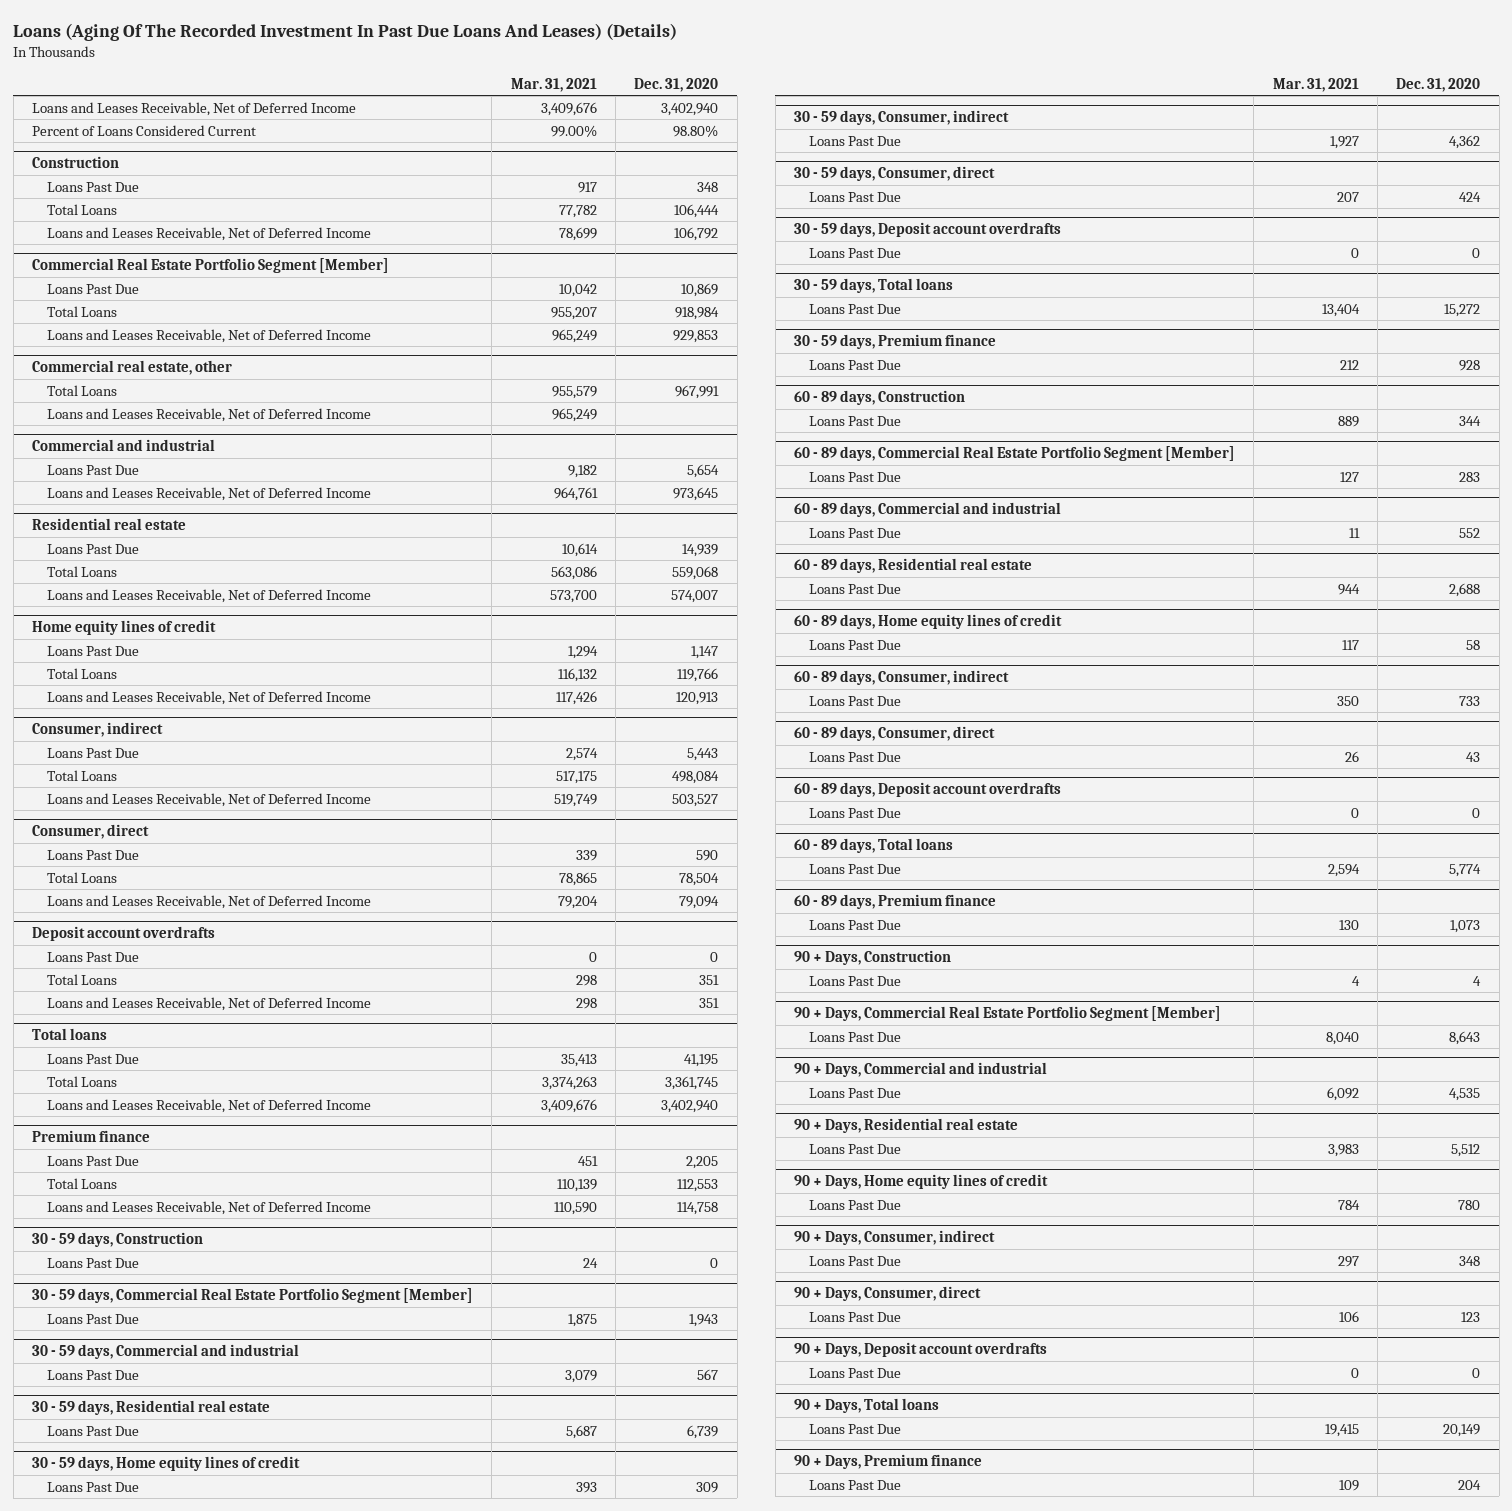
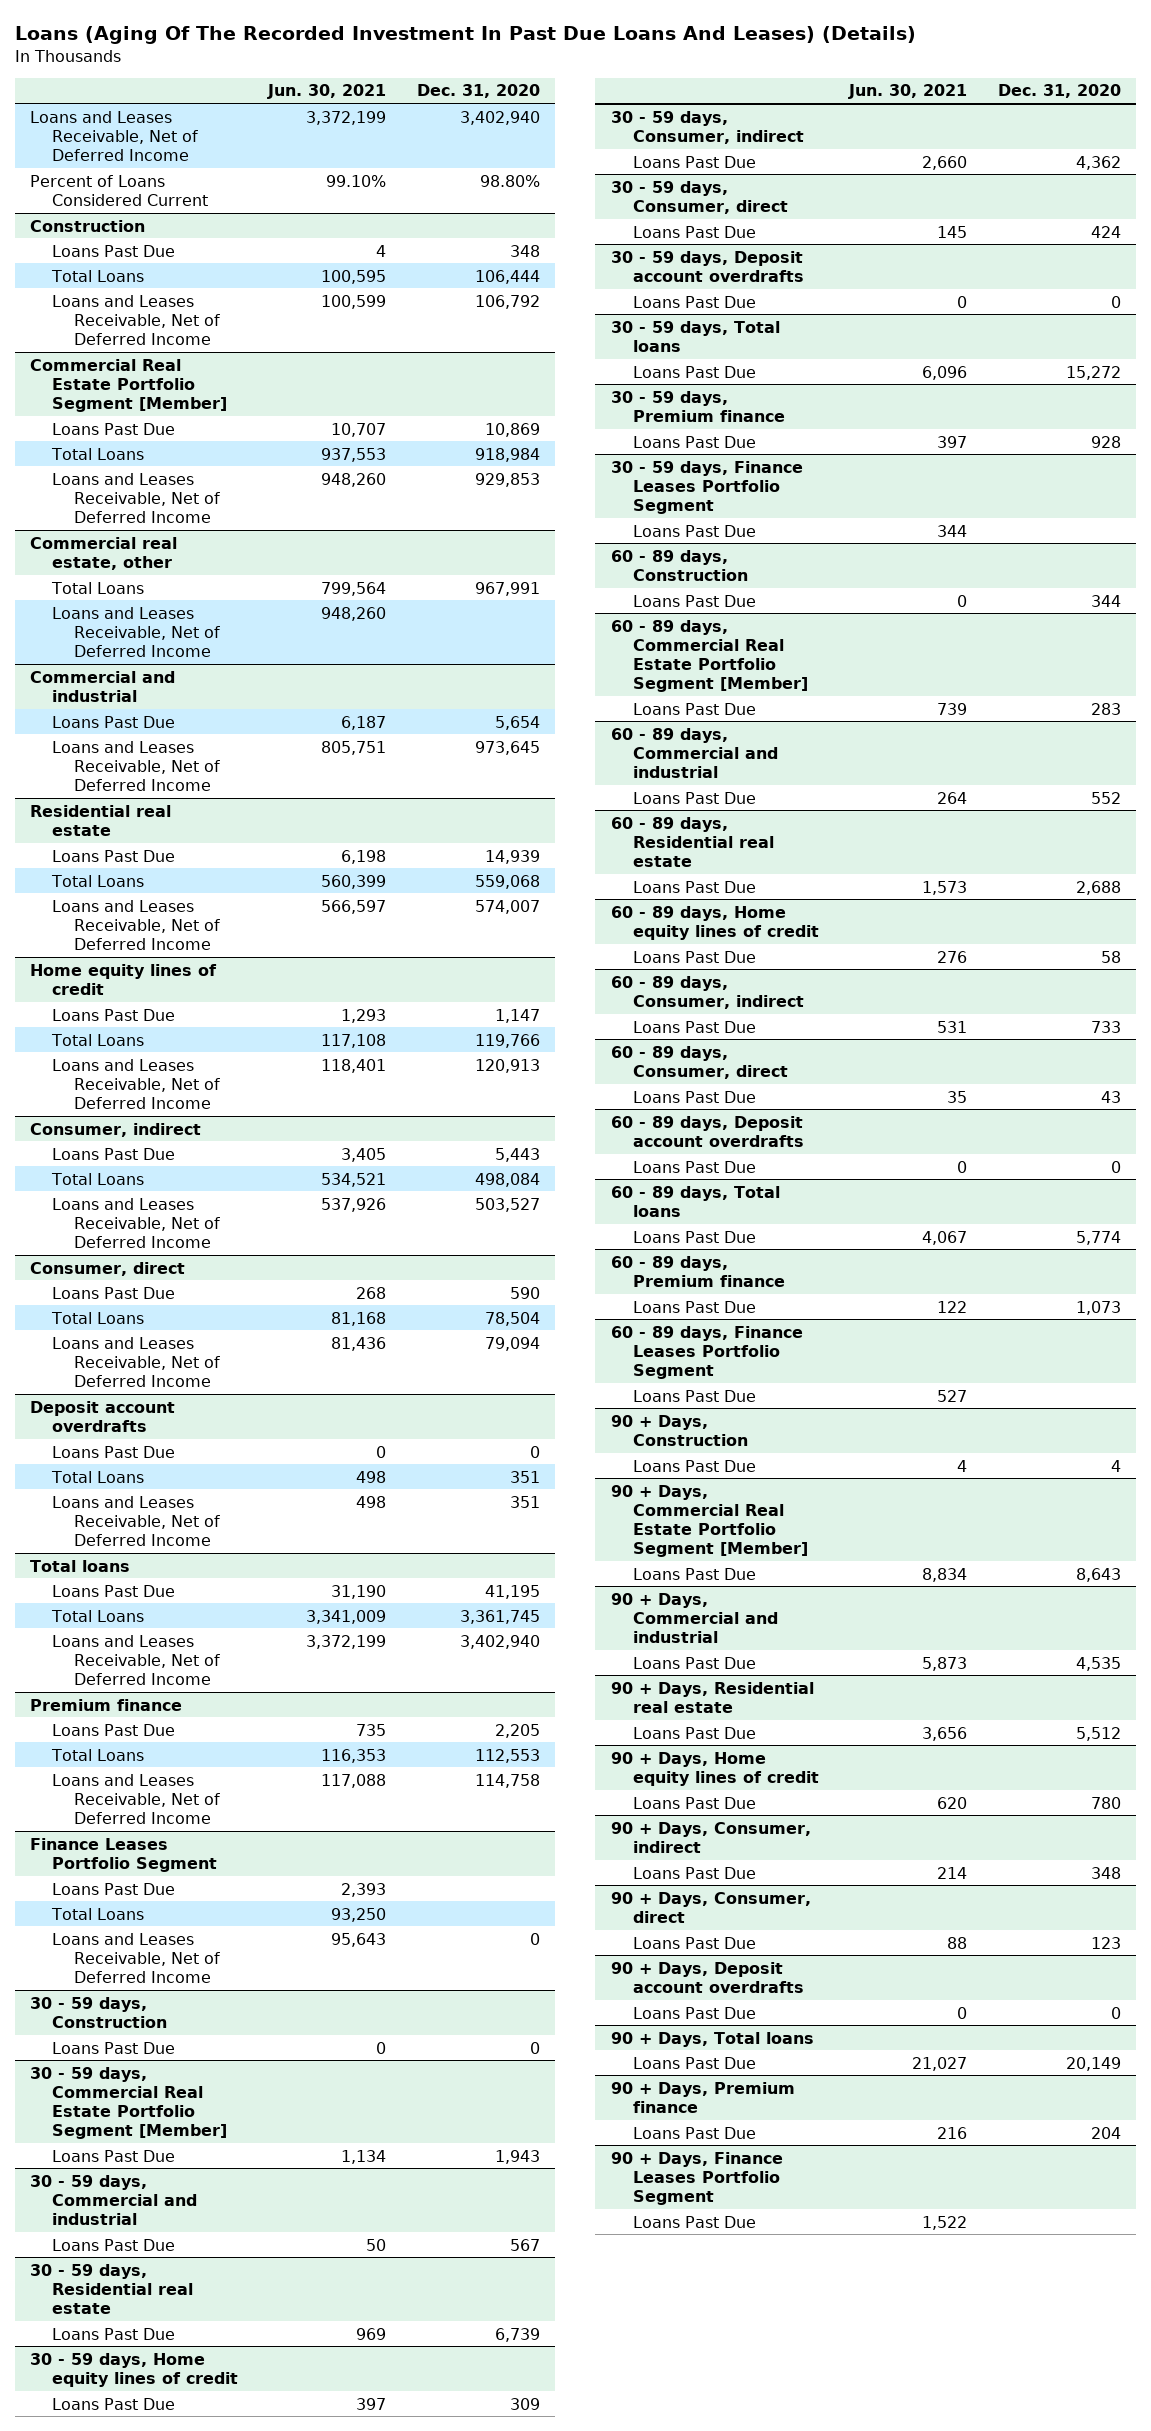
[510,77,597,92] Mar. 31, 2021 -> none
none -> [267,84,387,100] Jun. 30, 2021
none -> [30,1837,217,1872] Finance Leases Portfolio Segment
none -> [51,1882,175,1895] Loans Past Due
none -> [50,1907,144,1920] Total Loans
none -> [51,1932,220,1983] Loans and Leases Receivable, Net of Deferred Income
none -> [610,460,803,514] 30 - 59 days, Finance Leases Portfolio Segment
none -> [632,524,756,537] Loans Past Due
none -> [610,1325,803,1379] 60 - 89 days, Finance Leases Portfolio Segment
none -> [632,1389,756,1402] Loans Past Due
none -> [610,2151,783,2205] 90 + Days, Finance Leases Portfolio Segment
none -> [632,2215,756,2228] Loans Past Due

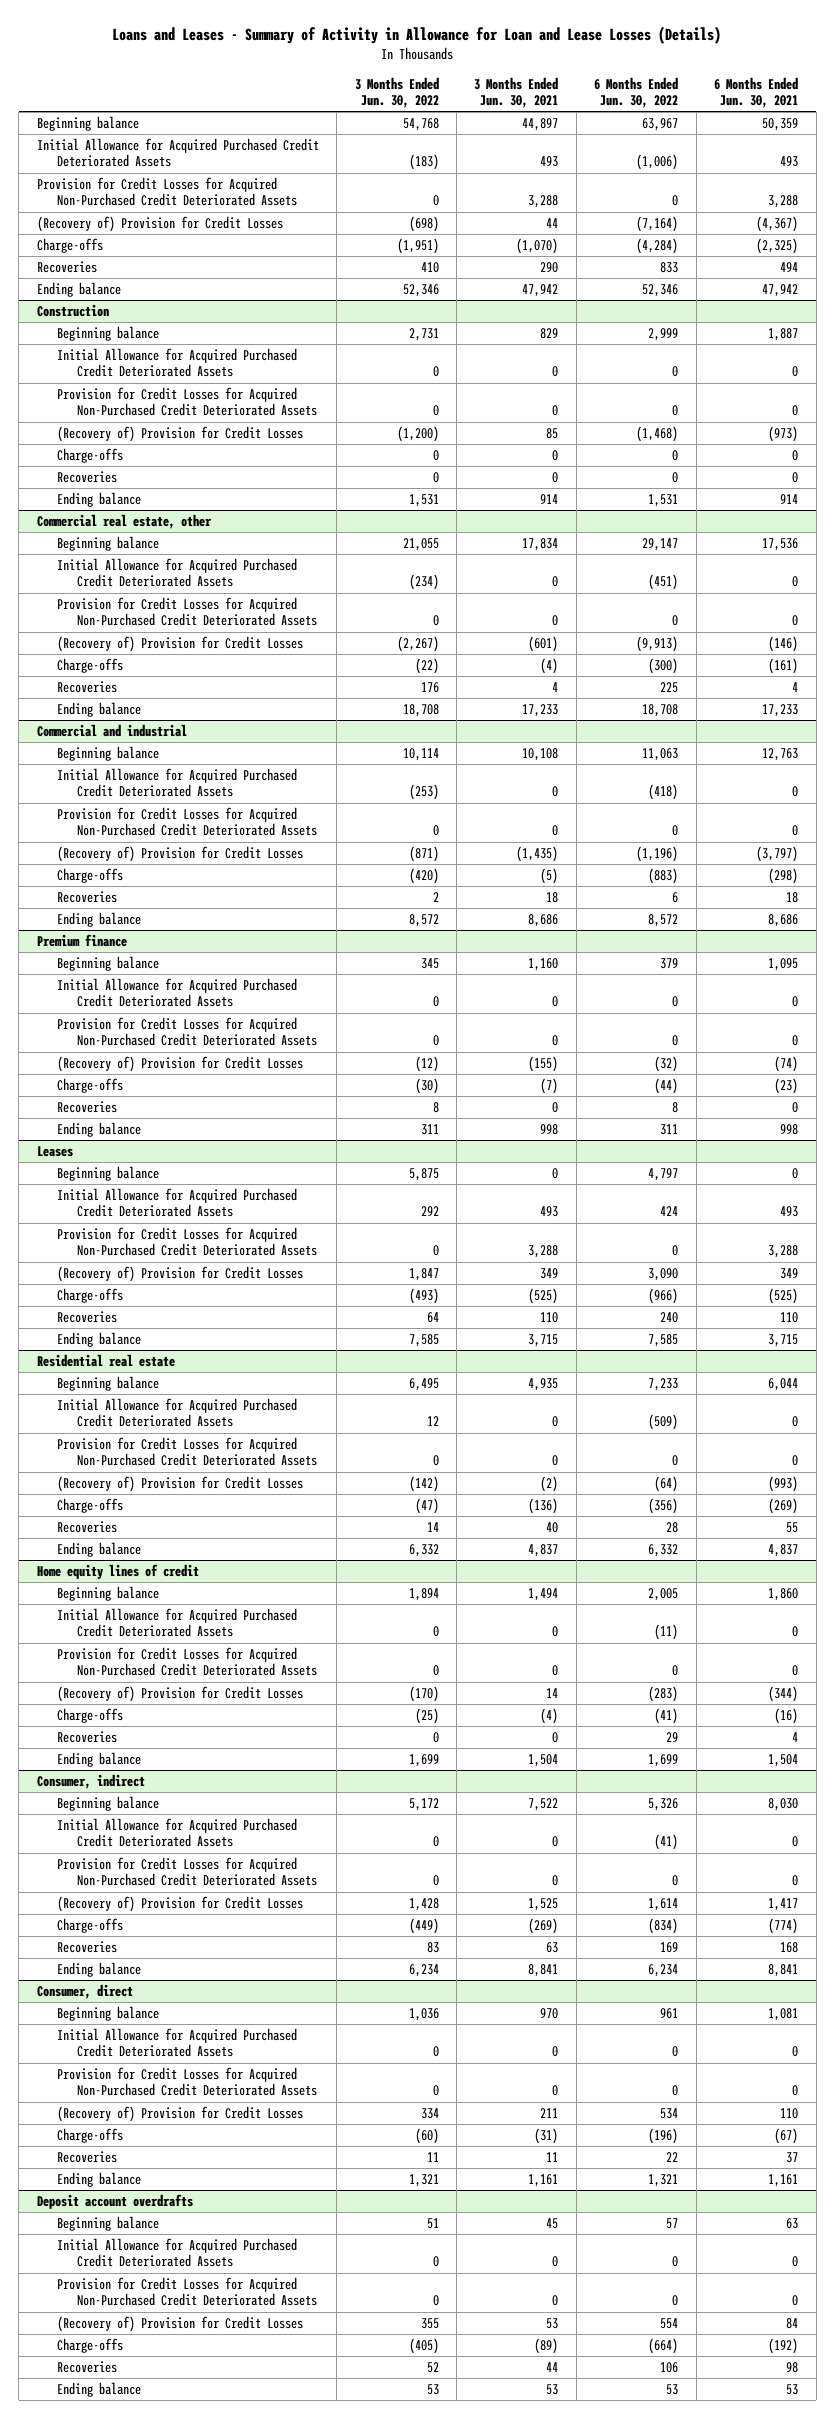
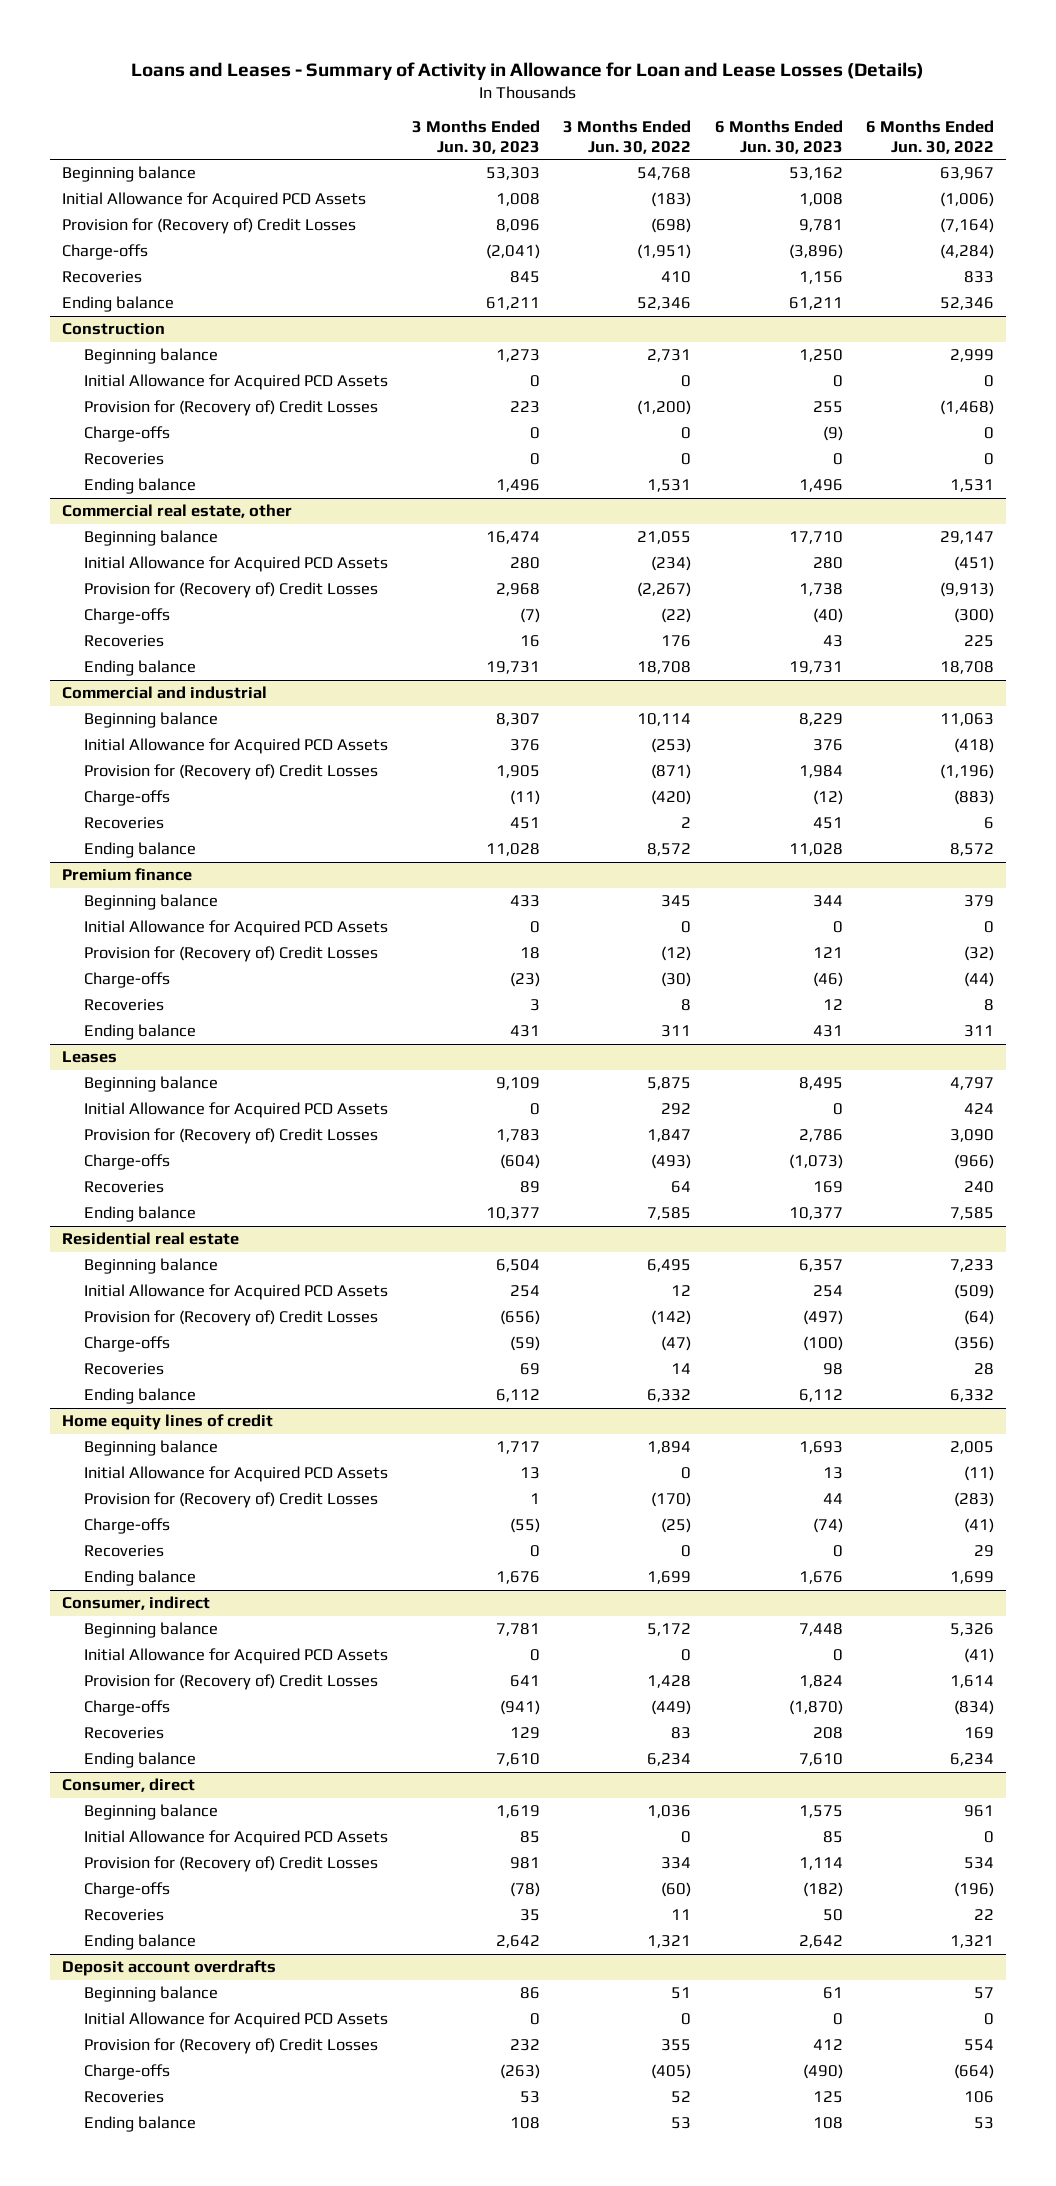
[474,76,559,109] 3 Months Ended Jun. 30, 2021 -> none
[714,76,799,109] 6 Months Ended Jun. 30, 2021 -> none
none -> [411,120,540,154] 3 Months Ended Jun. 30, 2023
none -> [714,120,843,154] 6 Months Ended Jun. 30, 2023
[36,177,297,207] Provision for Credit Losses for Acquired Non-Purchased Credit Deteriorated Assets -> none
[36,138,319,168] Initial Allowance for Acquired Purchased Credit Deteriorated Assets -> [61,192,366,209] Initial Allowance for Acquired PCD Assets
[36,216,283,233] (Recovery of) Provision for Credit Losses -> [61,218,356,235] Provision for (Recovery of) Credit Losses
[56,387,317,417] Provision for Credit Losses for Acquired Non-Purchased Credit Deteriorated Assets -> none
[56,348,297,378] Initial Allowance for Acquired Purchased Credit Deteriorated Assets -> [84,374,389,391] Initial Allowance for Acquired PCD Assets
[56,426,303,443] (Recovery of) Provision for Credit Losses -> [84,400,379,417] Provision for (Recovery of) Credit Losses
[56,597,317,627] Provision for Credit Losses for Acquired Non-Purchased Credit Deteriorated Assets -> none
[56,558,297,588] Initial Allowance for Acquired Purchased Credit Deteriorated Assets -> [84,556,389,573] Initial Allowance for Acquired PCD Assets
[56,636,303,653] (Recovery of) Provision for Credit Losses -> [84,582,379,599] Provision for (Recovery of) Credit Losses
[56,807,317,837] Provision for Credit Losses for Acquired Non-Purchased Credit Deteriorated Assets -> none
[56,768,297,798] Initial Allowance for Acquired Purchased Credit Deteriorated Assets -> [84,738,389,755] Initial Allowance for Acquired PCD Assets
[56,846,303,863] (Recovery of) Provision for Credit Losses -> [84,764,379,781] Provision for (Recovery of) Credit Losses
[56,1017,317,1047] Provision for Credit Losses for Acquired Non-Purchased Credit Deteriorated Assets -> none
[56,978,297,1008] Initial Allowance for Acquired Purchased Credit Deteriorated Assets -> [84,920,389,937] Initial Allowance for Acquired PCD Assets
[56,1056,303,1073] (Recovery of) Provision for Credit Losses -> [84,946,379,963] Provision for (Recovery of) Credit Losses
[56,1227,317,1257] Provision for Credit Losses for Acquired Non-Purchased Credit Deteriorated Assets -> none
[56,1188,297,1218] Initial Allowance for Acquired Purchased Credit Deteriorated Assets -> [84,1102,389,1119] Initial Allowance for Acquired PCD Assets
[56,1266,303,1283] (Recovery of) Provision for Credit Losses -> [84,1128,379,1145] Provision for (Recovery of) Credit Losses
[56,1437,317,1467] Provision for Credit Losses for Acquired Non-Purchased Credit Deteriorated Assets -> none
[56,1398,297,1428] Initial Allowance for Acquired Purchased Credit Deteriorated Assets -> [84,1284,389,1301] Initial Allowance for Acquired PCD Assets
[56,1476,303,1493] (Recovery of) Provision for Credit Losses -> [84,1310,379,1327] Provision for (Recovery of) Credit Losses
[56,1647,317,1677] Provision for Credit Losses for Acquired Non-Purchased Credit Deteriorated Assets -> none
[56,1608,297,1638] Initial Allowance for Acquired Purchased Credit Deteriorated Assets -> [84,1466,389,1483] Initial Allowance for Acquired PCD Assets
[56,1686,303,1703] (Recovery of) Provision for Credit Losses -> [84,1492,379,1509] Provision for (Recovery of) Credit Losses
[56,1857,317,1887] Provision for Credit Losses for Acquired Non-Purchased Credit Deteriorated Assets -> none
[56,1818,297,1848] Initial Allowance for Acquired Purchased Credit Deteriorated Assets -> [84,1648,389,1665] Initial Allowance for Acquired PCD Assets
[56,1896,303,1913] (Recovery of) Provision for Credit Losses -> [84,1674,379,1691] Provision for (Recovery of) Credit Losses
[56,2067,317,2097] Provision for Credit Losses for Acquired Non-Purchased Credit Deteriorated Assets -> none
[56,2028,297,2058] Initial Allowance for Acquired Purchased Credit Deteriorated Assets -> [84,1830,389,1847] Initial Allowance for Acquired PCD Assets
[56,2106,303,2123] (Recovery of) Provision for Credit Losses -> [84,1856,379,1873] Provision for (Recovery of) Credit Losses
[56,2277,317,2307] Provision for Credit Losses for Acquired Non-Purchased Credit Deteriorated Assets -> none
[56,2238,297,2268] Initial Allowance for Acquired Purchased Credit Deteriorated Assets -> [84,2012,389,2029] Initial Allowance for Acquired PCD Assets
[56,2316,303,2333] (Recovery of) Provision for Credit Losses -> [84,2038,379,2055] Provision for (Recovery of) Credit Losses

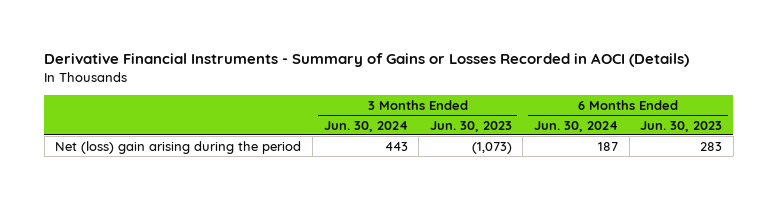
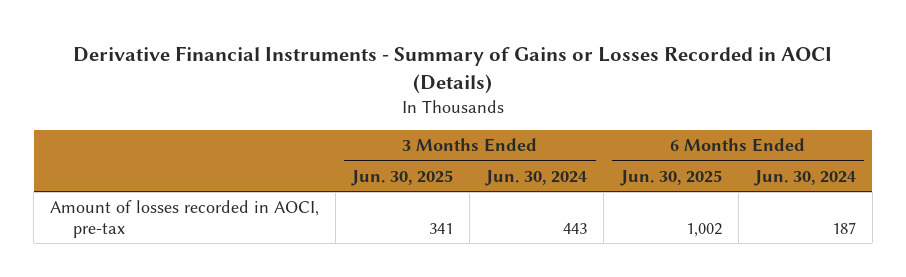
[429,120,512,132] Jun. 30, 2023 -> none
[640,120,723,132] Jun. 30, 2023 -> none
none -> [351,169,454,186] Jun. 30, 2025
none -> [619,169,722,186] Jun. 30, 2025
[55,140,302,154] Net (loss) gain arising during the period -> [50,199,320,238] Amount of losses recorded in AOCI, pre-tax

